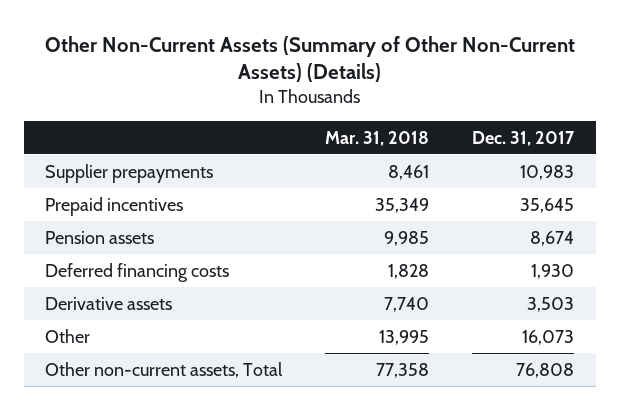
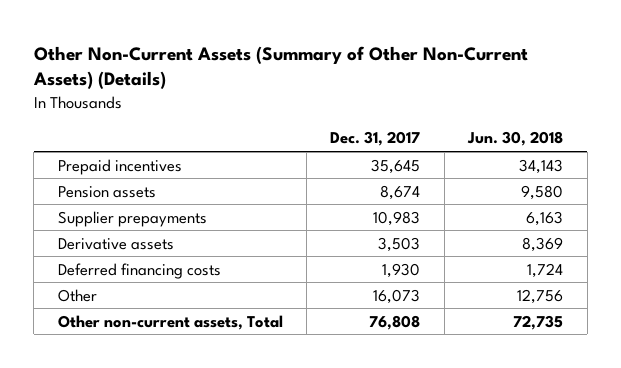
[325,130,430,146] Mar. 31, 2018 -> none
none -> [467,131,564,147] Jun. 30, 2018
[45,163,214,183] Supplier prepayments -> [57,210,207,227] Supplier prepayments
[45,262,230,282] Deferred financing costs -> [57,262,221,279] Deferred financing costs

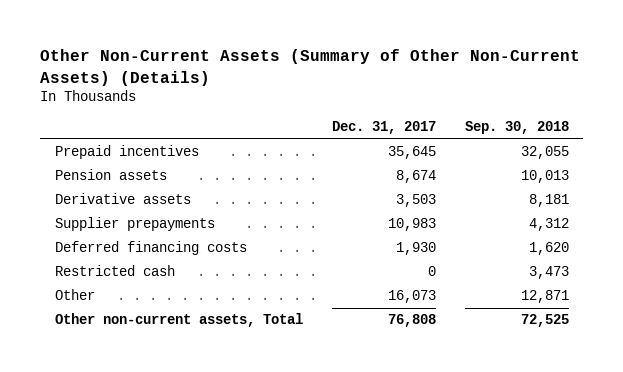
[467,131,564,147] Jun. 30, 2018 -> none
none -> [464,121,569,135] Sep. 30, 2018
[57,210,207,227] Supplier prepayments -> [54,217,215,232] Supplier prepayments
none -> [54,265,175,277] Restricted cash

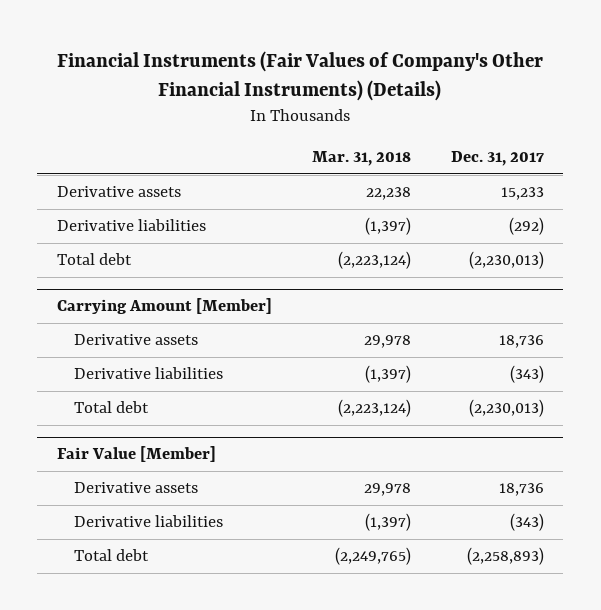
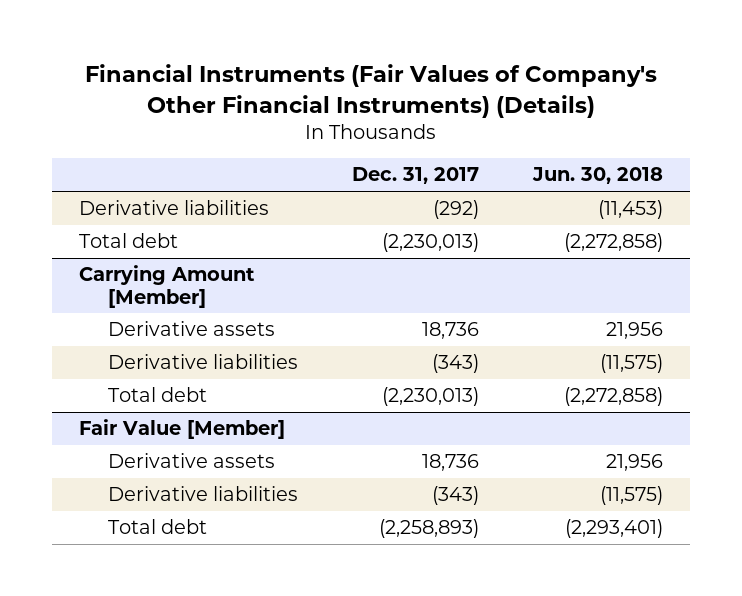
[311,151,411,167] Mar. 31, 2018 -> none
none -> [532,167,664,185] Jun. 30, 2018
[57,186,182,198] Derivative assets -> none

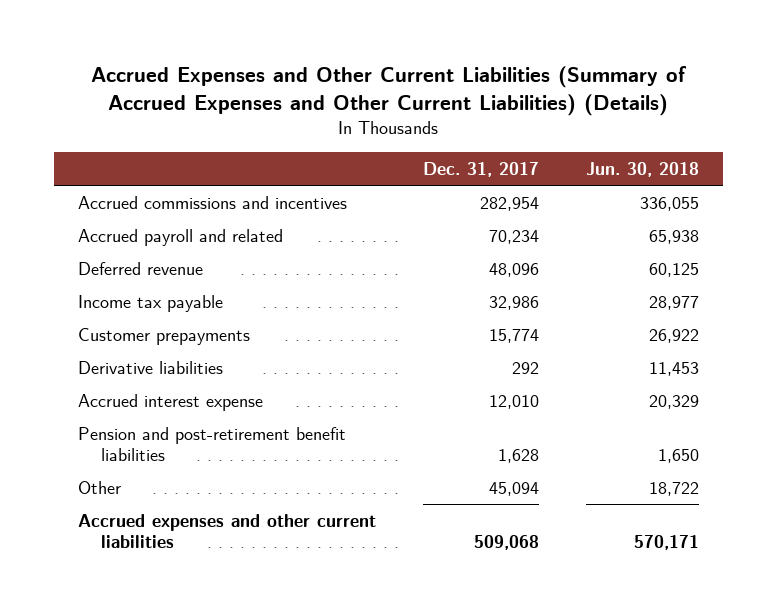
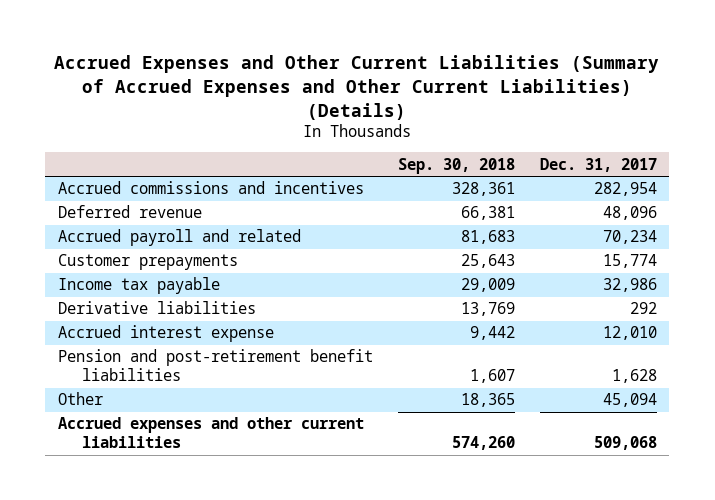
[586,162,700,178] Jun. 30, 2018 -> none
none -> [397,157,515,174] Sep. 30, 2018
[77,228,283,246] Accrued payroll and related -> [57,229,301,247] Accrued payroll and related
[77,294,223,312] Income tax payable -> [57,277,220,295] Income tax payable

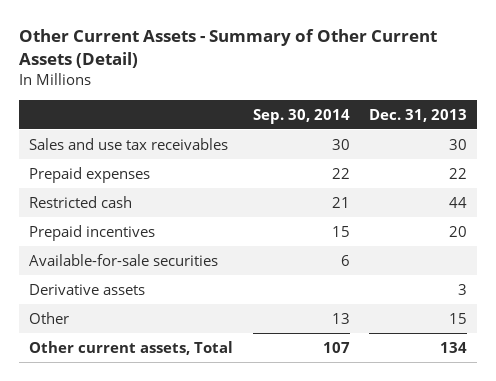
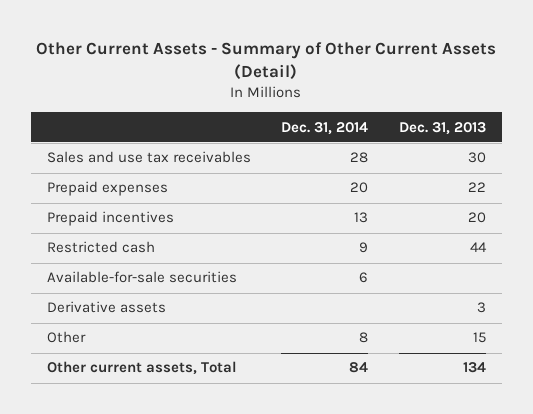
[252,108,350,124] Sep. 30, 2014 -> none
none -> [281,121,369,135] Dec. 31, 2014
[29,195,133,208] Restricted cash -> [46,241,155,254] Restricted cash

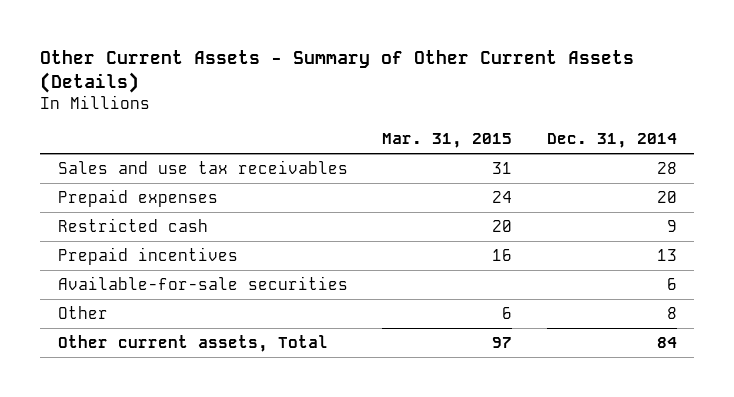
[36,42,497,81] Other Current Assets - Summary of Other Current Assets (Detail) -> [40,50,635,94] Other Current Assets - Summary of Other Current Assets (Details)
[399,121,487,135] Dec. 31, 2013 -> none
none -> [382,133,513,149] Mar. 31, 2015
[46,211,174,227] Prepaid incentives -> [57,247,238,266] Prepaid incentives
[46,301,166,314] Derivative assets -> none

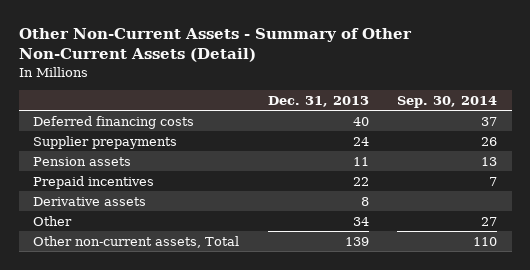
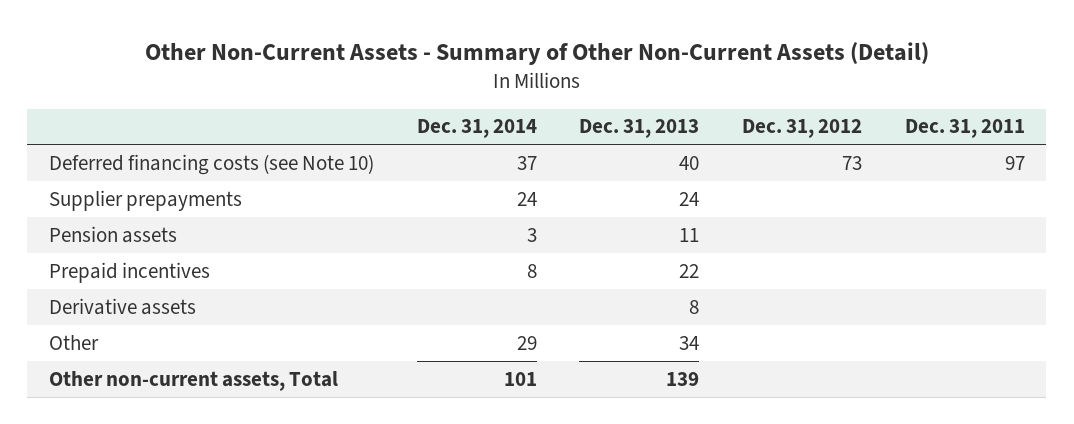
[397,96,498,109] Sep. 30, 2014 -> none
none -> [416,119,537,139] Dec. 31, 2014
none -> [742,119,863,139] Dec. 31, 2012
none -> [905,119,1026,139] Dec. 31, 2011
[32,115,194,129] Deferred financing costs -> [48,153,374,175] Deferred financing costs (see Note 10)

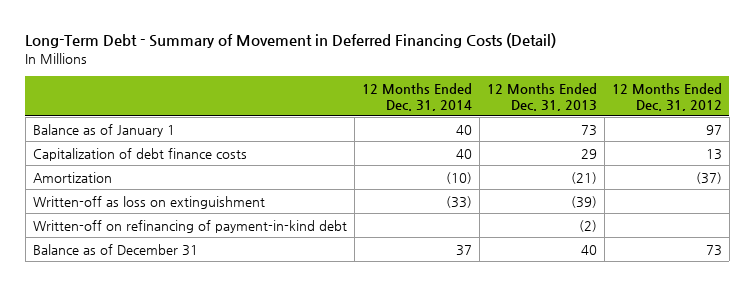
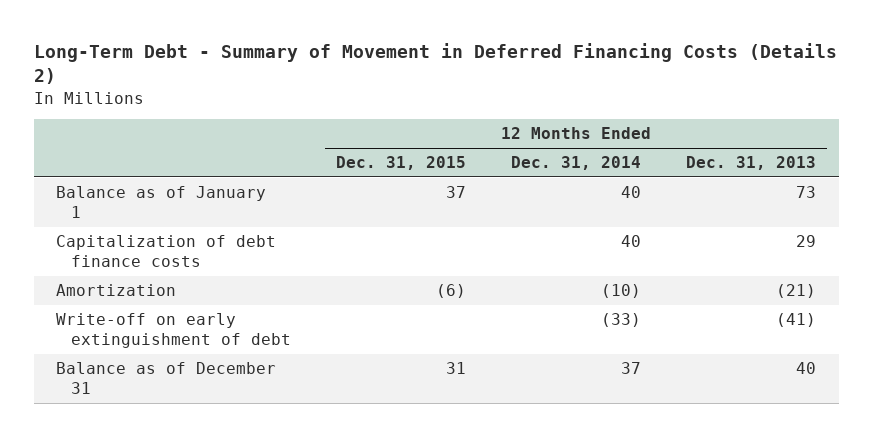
[25,33,557,49] Long-Term Debt - Summary of Movement in Deferred Financing Costs (Detail) -> [33,43,837,85] Long-Term Debt - Summary of Movement in Deferred Financing Costs (Details 2)
[611,82,722,111] 12 Months Ended Dec. 31, 2012 -> none
none -> [336,156,467,171] Dec. 31, 2015
[32,195,265,209] Written-off as loss on extinguishment -> none
[32,219,347,233] Written-off on refinancing of payment-in-kind debt -> none
none -> [56,313,292,349] Write-off on early extinguishment of debt

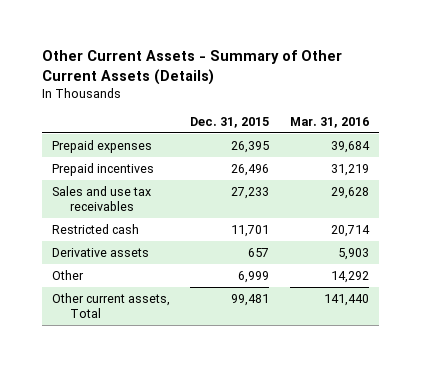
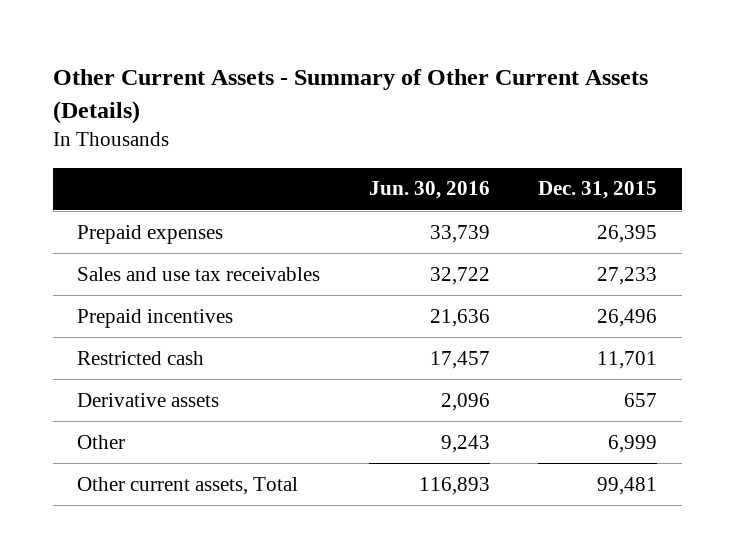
[289,116,369,128] Mar. 31, 2016 -> none
none -> [368,181,490,200] Jun. 30, 2016
[52,162,155,176] Prepaid incentives -> [77,308,234,328] Prepaid incentives

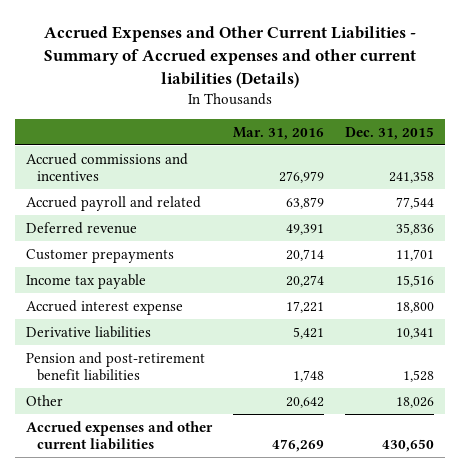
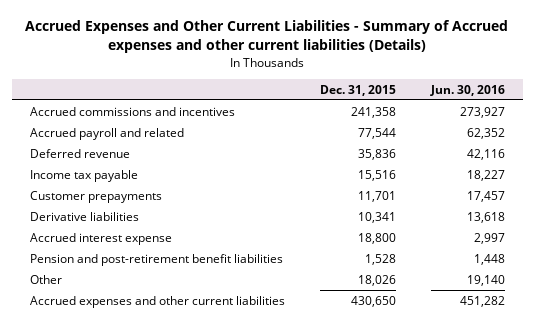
[232,126,324,140] Mar. 31, 2016 -> none
none -> [430,84,506,96] Jun. 30, 2016
[25,248,174,263] Customer prepayments -> [29,190,162,203] Customer prepayments
[25,299,183,315] Accrued interest expense -> [29,232,172,245] Accrued interest expense

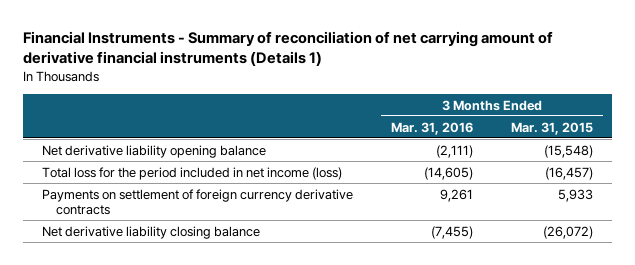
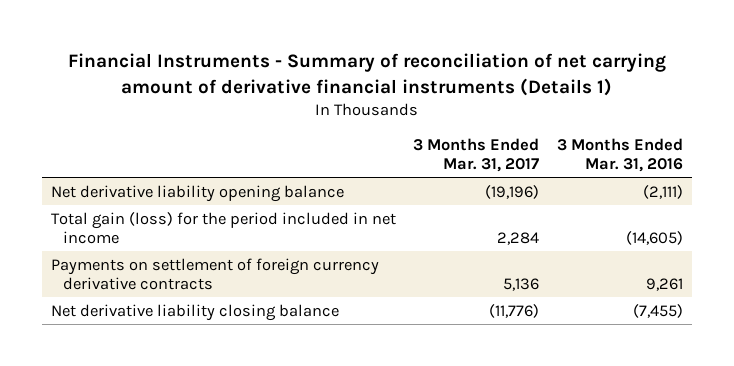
[511,121,594,135] Mar. 31, 2015 -> none
none -> [413,137,540,172] 3 Months Ended Mar. 31, 2017
[41,166,342,180] Total loss for the period included in net income (loss) -> [50,211,396,244] Total gain (loss) for the period included in net income

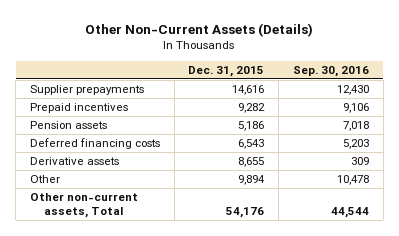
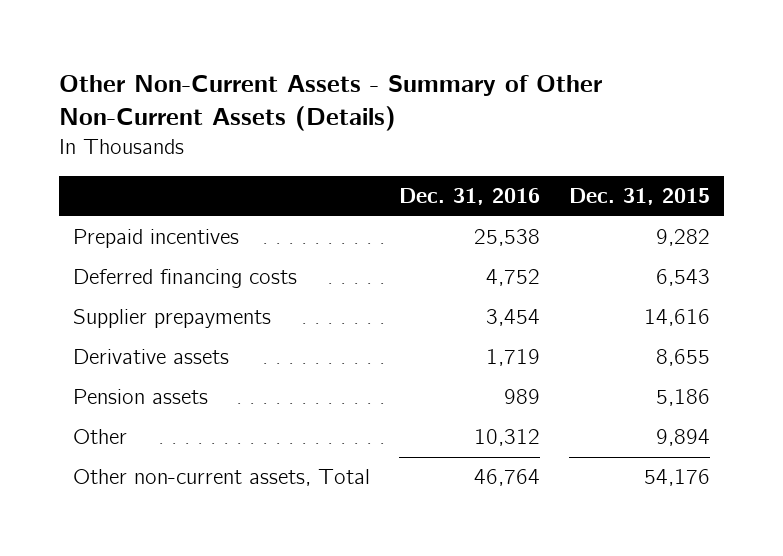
[85,22,314,37] Other Non-Current Assets (Details) -> [58,75,602,132] Other Non-Current Assets - Summary of Other Non-Current Assets (Details)
[292,66,369,78] Sep. 30, 2016 -> none
none -> [398,188,540,206] Dec. 31, 2016
[29,85,144,96] Supplier prepayments -> [73,309,272,329] Supplier prepayments
[29,121,107,130] Pension assets -> [73,389,209,405] Pension assets

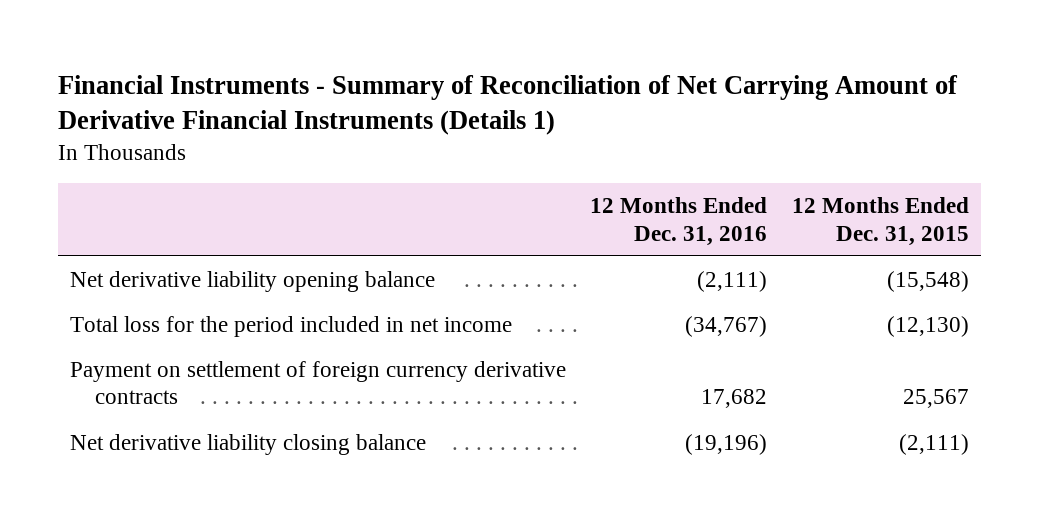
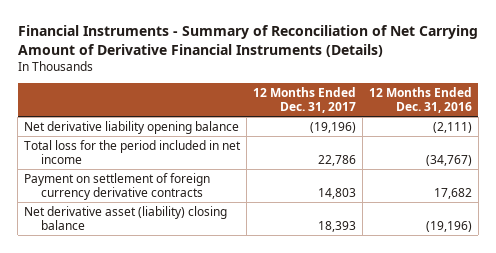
[58,74,959,136] Financial Instruments - Summary of Reconciliation of Net Carrying Amount of Derivative Financial Instruments (Details 1) -> [17,25,478,57] Financial Instruments - Summary of Reconciliation of Net Carrying Amount of Derivative Financial Instruments (Details)
[791,197,969,246] 12 Months Ended Dec. 31, 2015 -> none
none -> [252,86,356,114] 12 Months Ended Dec. 31, 2017
[70,434,427,456] Net derivative liability closing balance -> [24,205,228,231] Net derivative asset (liability) closing balance

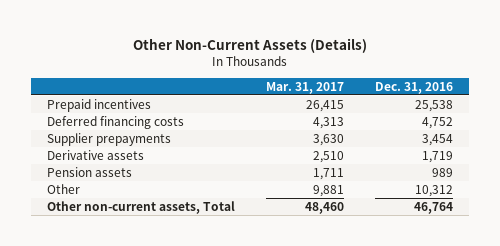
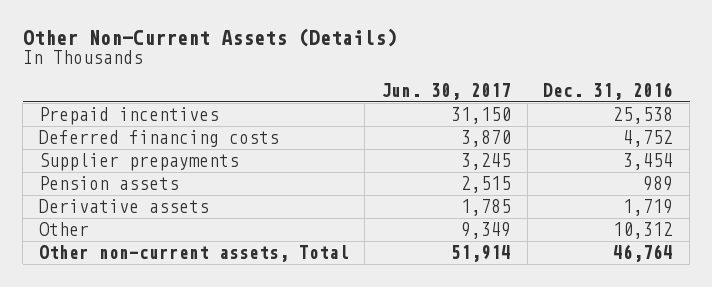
[266,81,345,94] Mar. 31, 2017 -> none
none -> [381,82,512,100] Jun. 30, 2017
[46,149,144,160] Derivative assets -> [38,199,209,214] Derivative assets

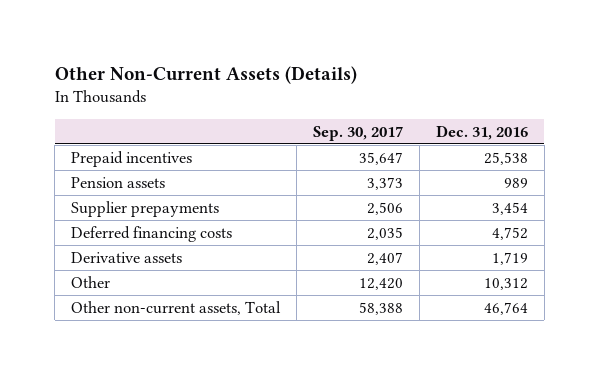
[381,82,512,100] Jun. 30, 2017 -> none
none -> [312,125,403,141] Sep. 30, 2017
[38,153,239,172] Supplier prepayments -> [70,200,219,217] Supplier prepayments
[38,130,279,148] Deferred financing costs -> [70,225,232,242] Deferred financing costs

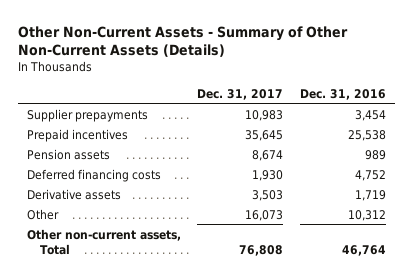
[54,66,357,85] Other Non-Current Assets (Details) -> [18,25,349,58] Other Non-Current Assets - Summary of Other Non-Current Assets (Details)
[312,125,403,141] Sep. 30, 2017 -> none
none -> [197,88,284,100] Dec. 31, 2017
[70,200,219,217] Supplier prepayments -> [26,108,148,122] Supplier prepayments

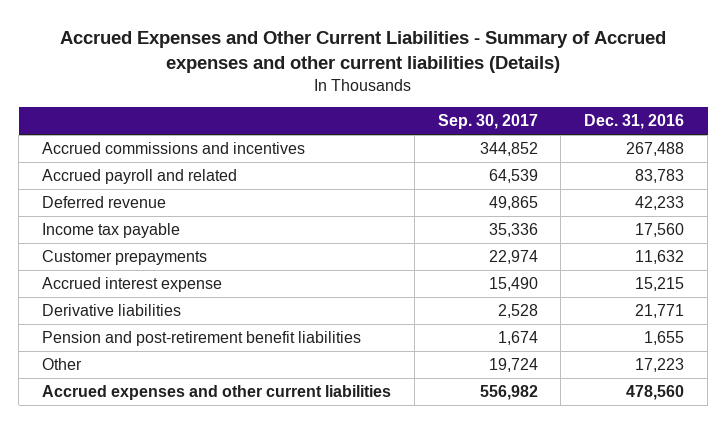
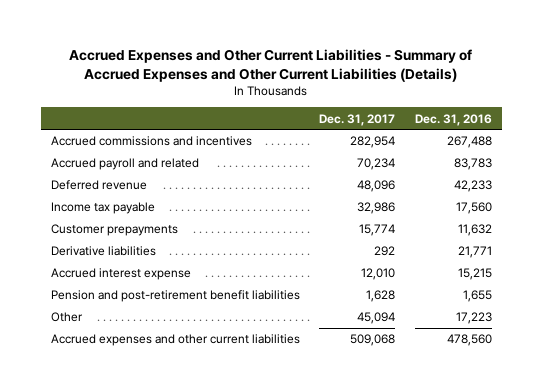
[60,30,667,73] Accrued Expenses and Other Current Liabilities - Summary of Accrued expenses and other current liabilities (Details) -> [69,49,473,82] Accrued Expenses and Other Current Liabilities - Summary of Accrued Expenses and Other Current Liabilities (Details)
[437,114,538,130] Sep. 30, 2017 -> none
none -> [319,113,396,126] Dec. 31, 2017
[41,277,222,293] Accrued interest expense -> [50,268,191,281] Accrued interest expense

